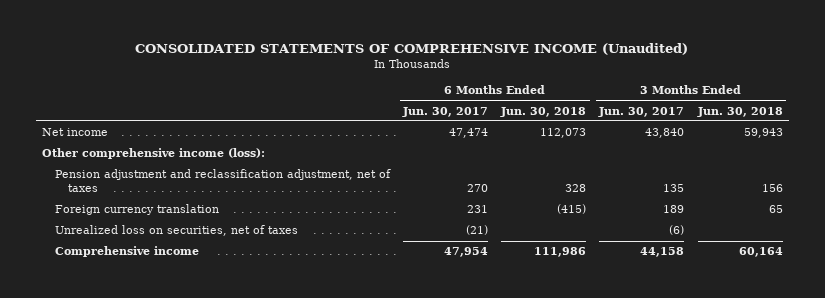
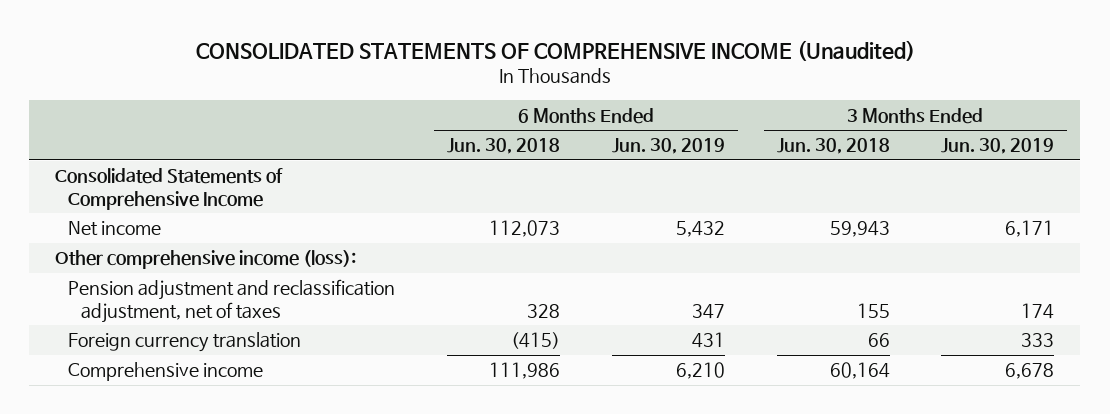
[402,106,489,117] Jun. 30, 2017 -> none
[598,106,685,117] Jun. 30, 2017 -> none
none -> [611,138,725,155] Jun. 30, 2019
none -> [941,138,1055,155] Jun. 30, 2019
none -> [55,168,284,211] Consolidated Statements of Comprehensive Income
[55,225,299,237] Unrealized loss on securities, net of taxes -> none
[761,184,783,193] 156 -> [856,303,890,319] 155
[768,205,783,214] 65 -> [867,333,890,348] 66

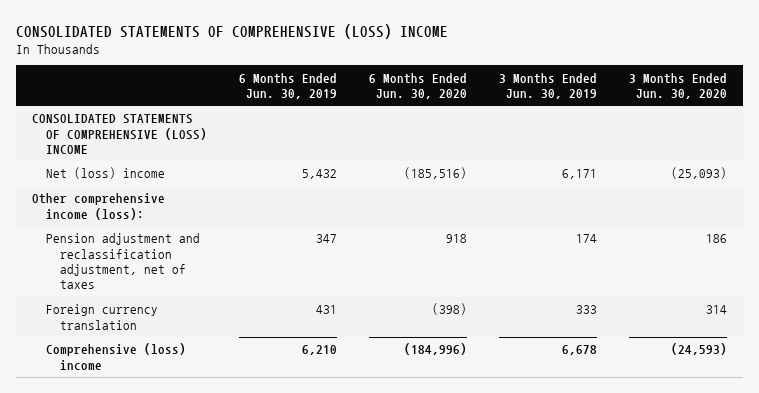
[195,39,915,61] CONSOLIDATED STATEMENTS OF COMPREHENSIVE INCOME (Unaudited) -> [16,23,449,39] CONSOLIDATED STATEMENTS OF COMPREHENSIVE (LOSS) INCOME
[446,138,560,155] Jun. 30, 2018 -> none
[776,138,890,155] Jun. 30, 2018 -> none
none -> [368,72,467,100] 6 Months Ended Jun. 30, 2020
none -> [628,72,727,100] 3 Months Ended Jun. 30, 2020
[55,168,284,211] Consolidated Statements of Comprehensive Income -> [32,114,207,155] CONSOLIDATED STATEMENTS OF COMPREHENSIVE (LOSS) INCOME
[68,221,162,237] Net income -> [45,167,165,180] Net (loss) income
[68,362,264,382] Comprehensive income -> [45,343,186,370] Comprehensive (loss) income

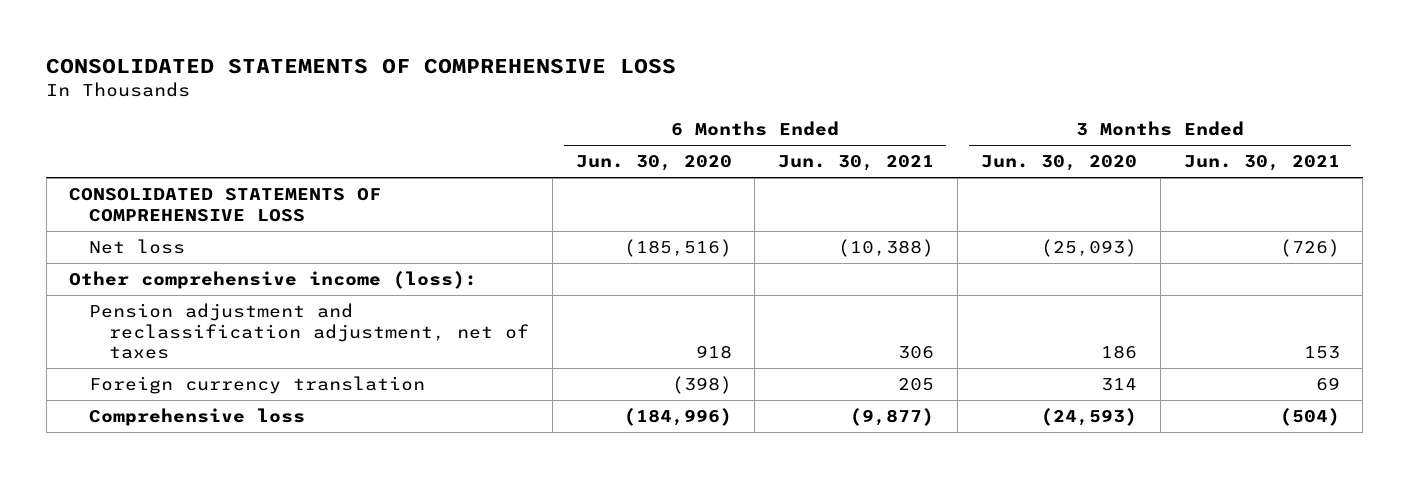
[16,23,449,39] CONSOLIDATED STATEMENTS OF COMPREHENSIVE (LOSS) INCOME -> [46,57,677,74] CONSOLIDATED STATEMENTS OF COMPREHENSIVE LOSS
[238,72,337,100] 6 Months Ended Jun. 30, 2019 -> none
[498,72,597,100] 3 Months Ended Jun. 30, 2019 -> none
none -> [778,155,935,172] Jun. 30, 2021
none -> [1183,155,1340,172] Jun. 30, 2021
[32,114,207,155] CONSOLIDATED STATEMENTS OF COMPREHENSIVE (LOSS) INCOME -> [69,188,382,222] CONSOLIDATED STATEMENTS OF COMPREHENSIVE LOSS
[45,167,165,180] Net (loss) income -> [89,239,186,255] Net loss
[45,343,186,370] Comprehensive (loss) income -> [89,408,306,427] Comprehensive loss

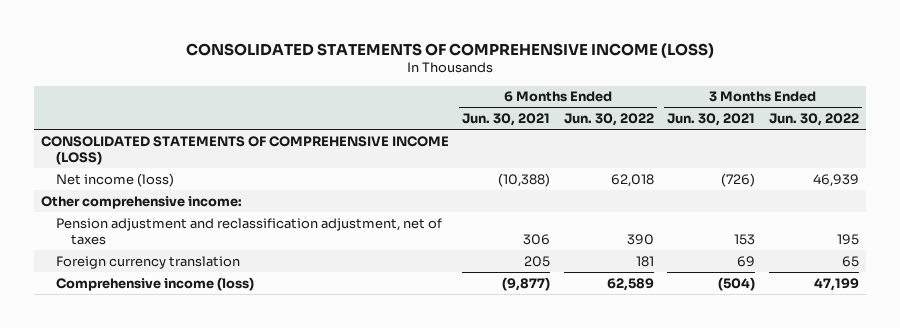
[46,57,677,74] CONSOLIDATED STATEMENTS OF COMPREHENSIVE LOSS -> [185,42,714,58] CONSOLIDATED STATEMENTS OF COMPREHENSIVE INCOME (LOSS)
[575,155,732,172] Jun. 30, 2020 -> none
[980,155,1137,172] Jun. 30, 2020 -> none
none -> [563,113,654,127] Jun. 30, 2022
none -> [769,113,860,127] Jun. 30, 2022
[69,188,382,222] CONSOLIDATED STATEMENTS OF COMPREHENSIVE LOSS -> [40,135,449,165] CONSOLIDATED STATEMENTS OF COMPREHENSIVE INCOME (LOSS)
[89,239,186,255] Net loss -> [55,172,174,187] Net income (loss)
[69,271,478,290] Other comprehensive income (loss): -> [40,195,242,209] Other comprehensive income:
[89,408,306,427] Comprehensive loss -> [55,276,254,291] Comprehensive income (loss)

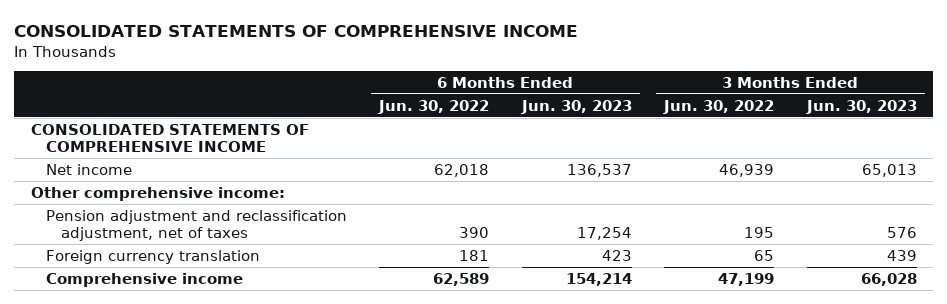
[185,42,714,58] CONSOLIDATED STATEMENTS OF COMPREHENSIVE INCOME (LOSS) -> [14,24,579,37] CONSOLIDATED STATEMENTS OF COMPREHENSIVE INCOME
[462,113,551,127] Jun. 30, 2021 -> none
[667,113,756,127] Jun. 30, 2021 -> none
none -> [520,99,632,114] Jun. 30, 2023
none -> [805,99,917,114] Jun. 30, 2023
[40,135,449,165] CONSOLIDATED STATEMENTS OF COMPREHENSIVE INCOME (LOSS) -> [30,123,309,152] CONSOLIDATED STATEMENTS OF COMPREHENSIVE INCOME
[55,172,174,187] Net income (loss) -> [45,163,132,175] Net income
[55,276,254,291] Comprehensive income (loss) -> [45,272,243,287] Comprehensive income

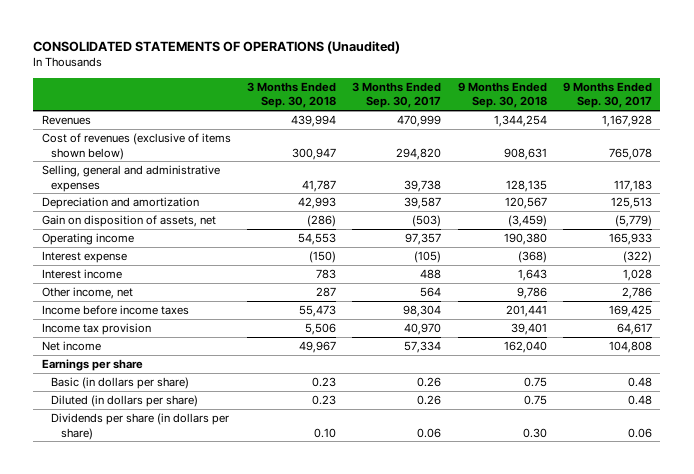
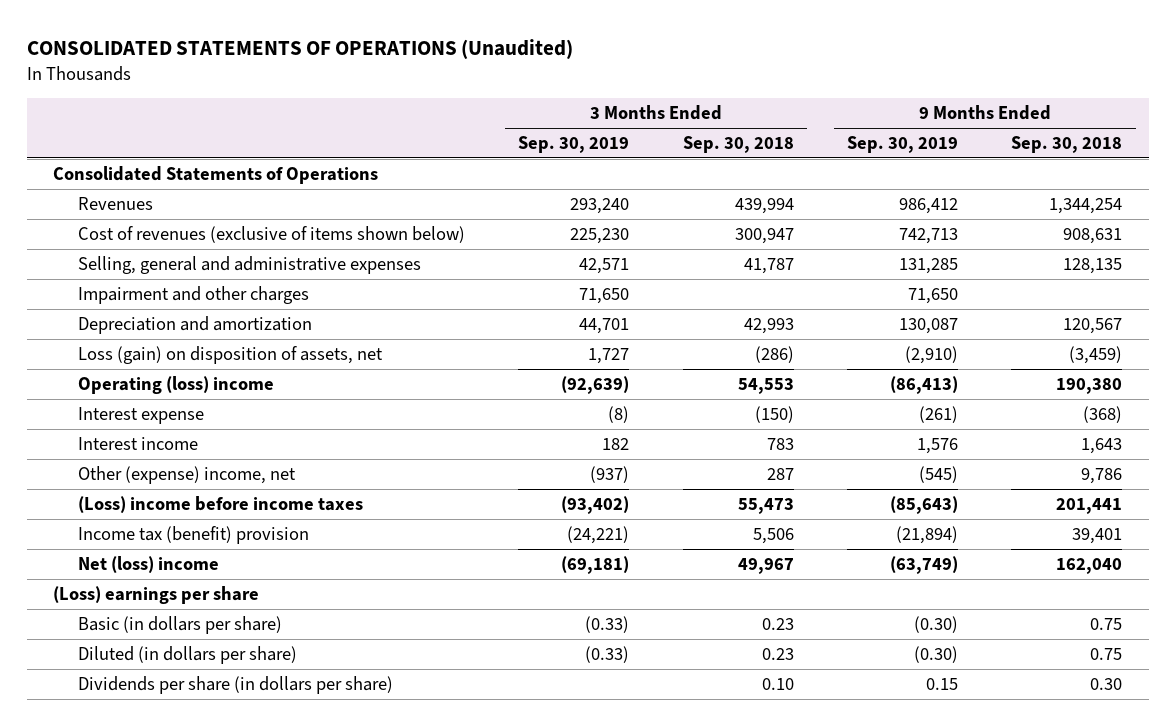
[352,81,442,109] 3 Months Ended Sep. 30, 2017 -> none
[563,81,653,109] 9 Months Ended Sep. 30, 2017 -> none
none -> [518,135,630,153] Sep. 30, 2019
none -> [846,135,958,153] Sep. 30, 2019
none -> [53,165,379,184] Consolidated Statements of Operations
none -> [78,285,310,304] Impairment and other charges
[41,214,216,227] Gain on disposition of assets, net -> [78,345,384,364] Loss (gain) on disposition of assets, net
[41,232,134,245] Operating income -> [78,375,275,394] Operating (loss) income
[41,286,133,299] Other income, net -> [78,465,297,484] Other (expense) income, net
[41,304,189,315] Income before income taxes -> [78,495,364,513] (Loss) income before income taxes
[41,322,151,335] Income tax provision -> [78,525,310,544] Income tax (benefit) provision
[41,340,101,351] Net income -> [78,555,220,573] Net (loss) income
[41,358,143,371] Earnings per share -> [53,585,260,604] (Loss) earnings per share

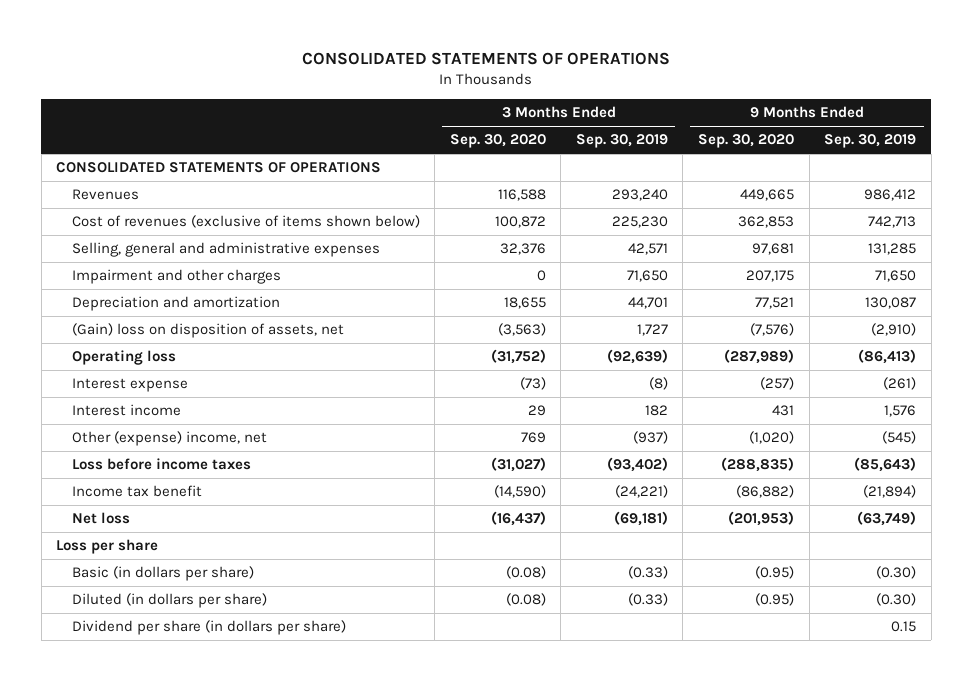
[26,39,573,60] CONSOLIDATED STATEMENTS OF OPERATIONS (Unaudited) -> [302,52,671,66] CONSOLIDATED STATEMENTS OF OPERATIONS
[682,135,794,153] Sep. 30, 2018 -> none
[1011,135,1123,153] Sep. 30, 2018 -> none
none -> [449,134,546,149] Sep. 30, 2020
none -> [698,134,795,149] Sep. 30, 2020
[53,165,379,184] Consolidated Statements of Operations -> [56,162,382,174] CONSOLIDATED STATEMENTS OF OPERATIONS
[78,345,384,364] Loss (gain) on disposition of assets, net -> [71,323,344,339] (Gain) loss on disposition of assets, net
[78,375,275,394] Operating (loss) income -> [71,350,176,366] Operating loss
[78,495,364,513] (Loss) income before income taxes -> [71,458,251,471] Loss before income taxes
[78,525,310,544] Income tax (benefit) provision -> [71,485,202,498] Income tax benefit
[78,555,220,573] Net (loss) income -> [71,512,130,525] Net loss
[53,585,260,604] (Loss) earnings per share -> [56,539,159,555] Loss per share
[78,675,394,694] Dividends per share (in dollars per share) -> [71,620,346,636] Dividend per share (in dollars per share)

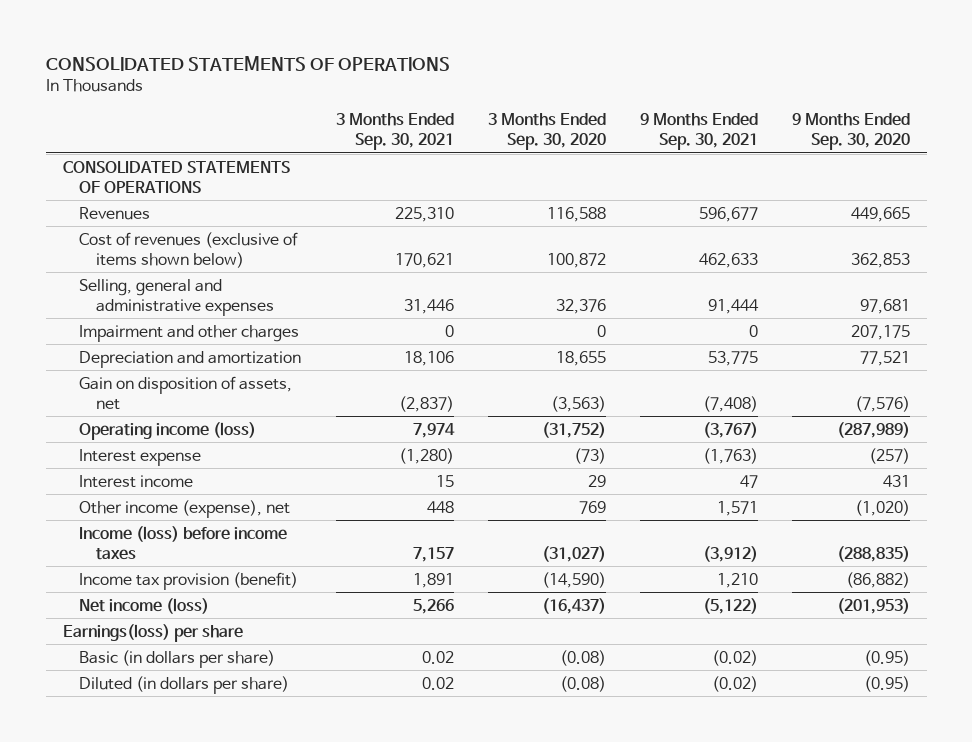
[575,134,668,149] Sep. 30, 2019 -> none
[824,134,917,149] Sep. 30, 2019 -> none
none -> [335,113,454,151] 3 Months Ended Sep. 30, 2021
none -> [639,113,758,151] 9 Months Ended Sep. 30, 2021
[71,323,344,339] (Gain) loss on disposition of assets, net -> [79,375,293,410] Gain on disposition of assets, net
[71,350,176,366] Operating loss -> [79,421,257,440] Operating income (loss)
[71,431,267,447] Other (expense) income, net -> [79,499,291,518] Other income (expense), net
[71,458,251,471] Loss before income taxes -> [79,525,288,560] Income (loss) before income taxes
[71,485,202,498] Income tax benefit -> [79,571,299,590] Income tax provision (benefit)
[71,512,130,525] Net loss -> [79,597,210,614] Net income (loss)
[56,539,159,555] Loss per share -> [62,623,243,642] Earnings(loss) per share
[71,620,346,636] Dividend per share (in dollars per share) -> none

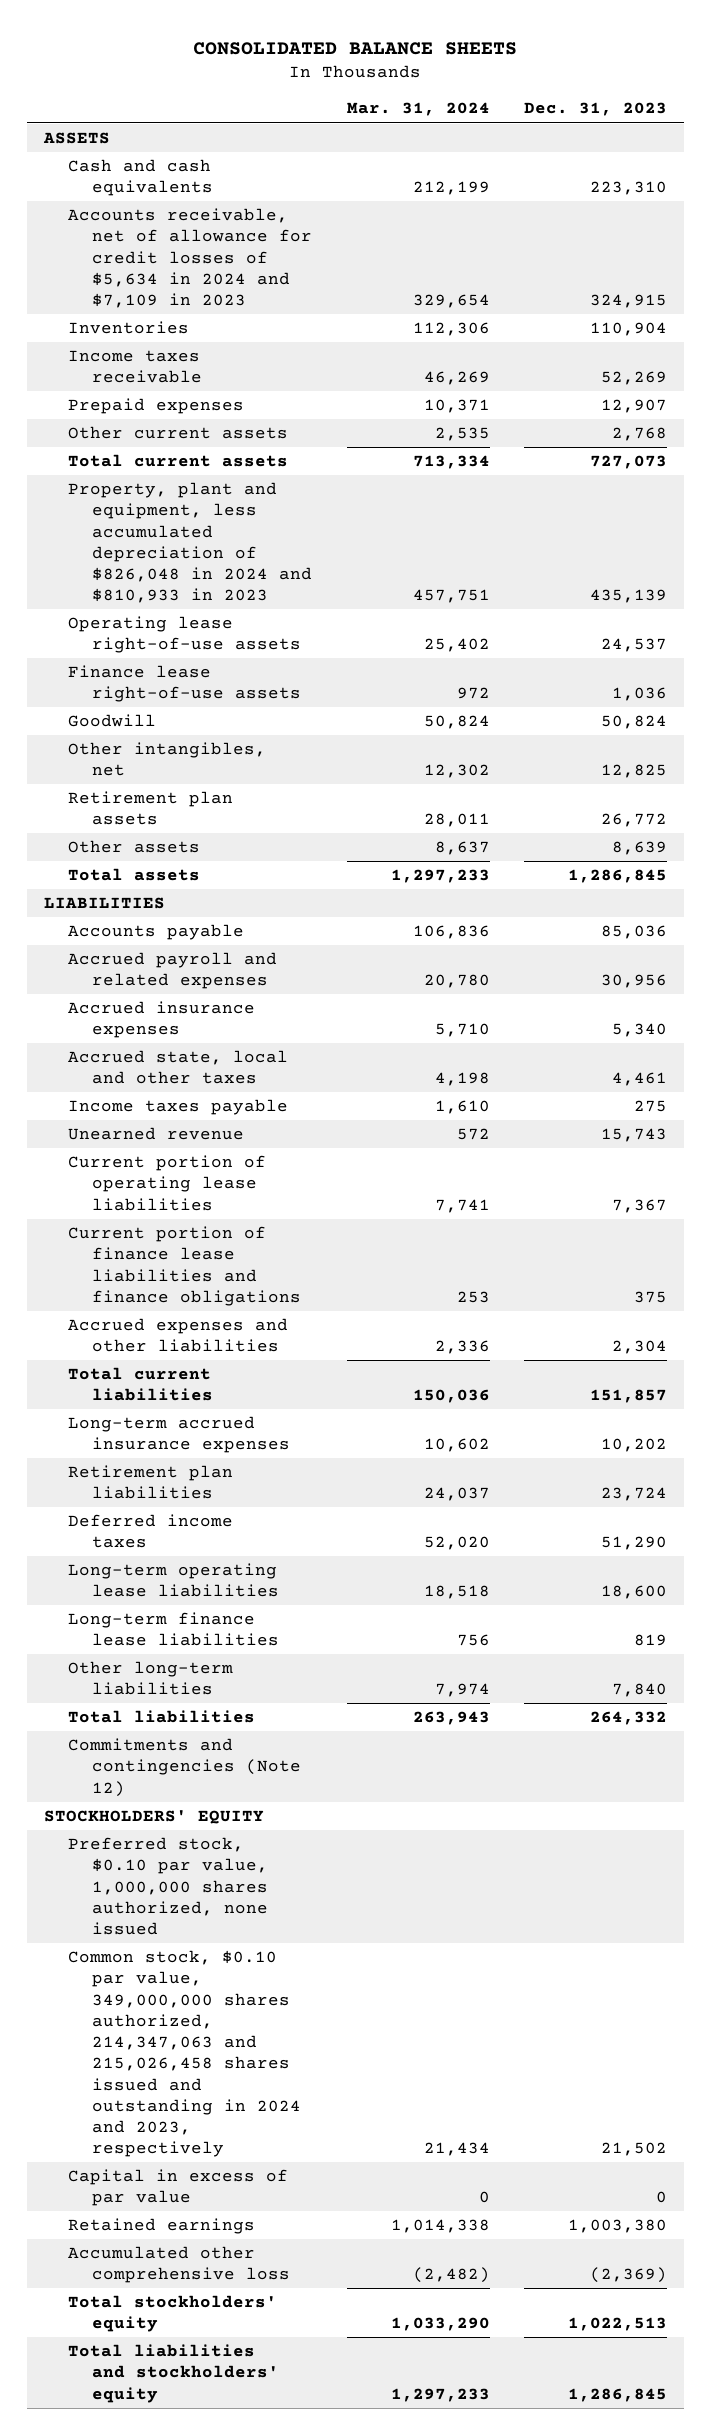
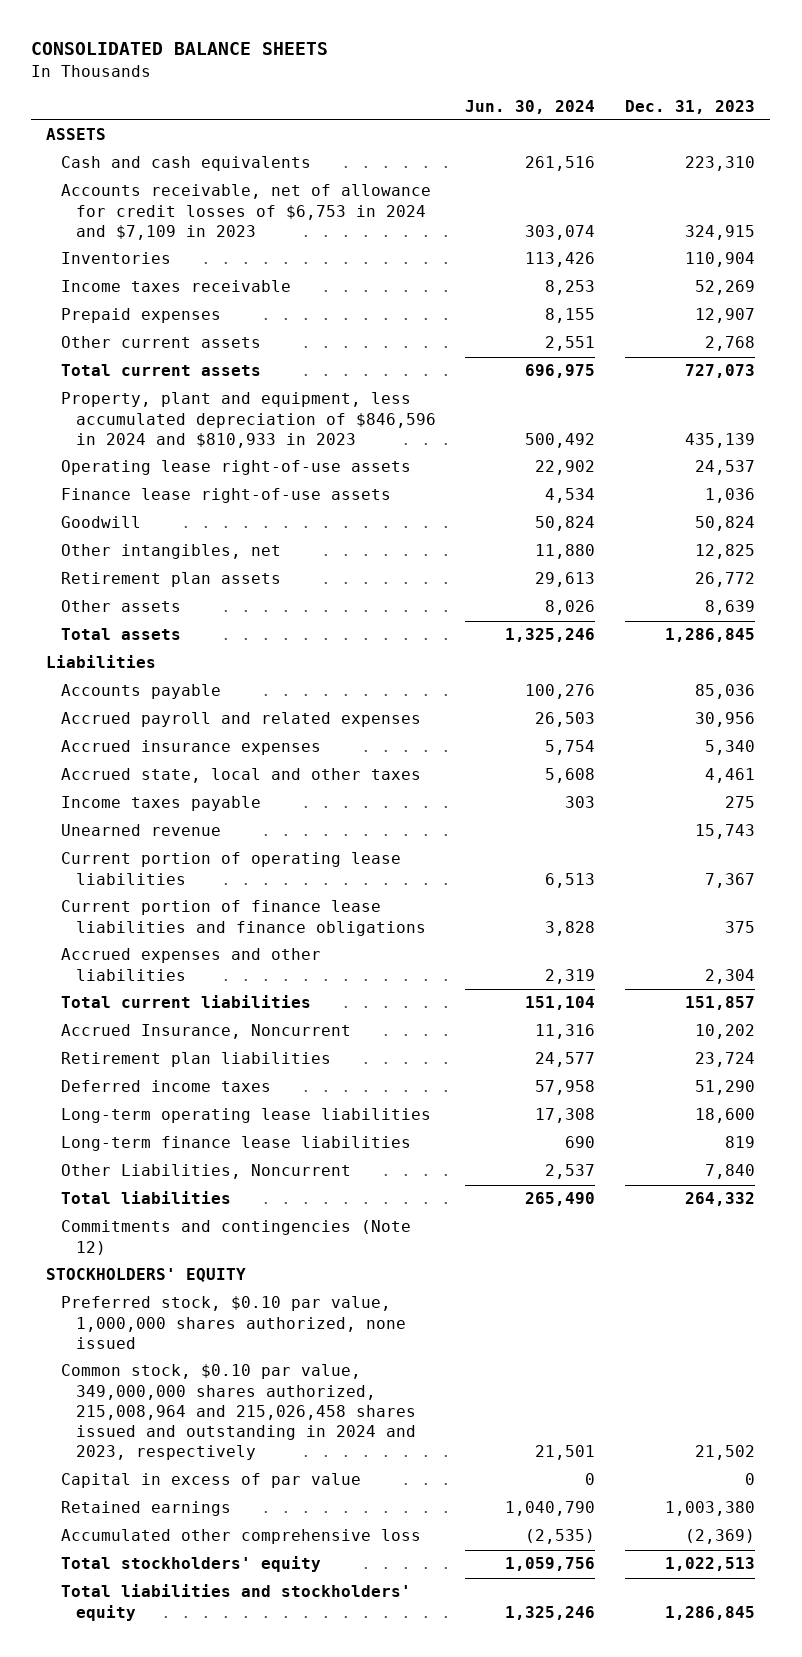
[346,102,490,117] Mar. 31, 2024 -> none
none -> [465,99,596,114] Jun. 30, 2024
[68,208,313,309] Accounts receivable, net of allowance for credit losses of $5,634 in 2024 and $7,109 in 2023 -> [60,184,431,240] Accounts receivable, net of allowance for credit losses of $6,753 in 2024 and $7,109 in 2023
[68,482,313,604] Property, plant and equipment, less accumulated depreciation of $826,048 in 2024 and $810,933 in 2023 -> [60,392,436,448] Property, plant and equipment, less accumulated depreciation of $846,596 in 2024 and $810,933 in 2023
[43,897,165,910] LIABILITIES -> [46,655,157,669] Liabilities
[68,1416,291,1454] Long-term accrued insurance expenses -> [60,1024,351,1040] Accrued Insurance, Noncurrent
[68,1661,234,1696] Other long-term liabilities -> [60,1164,351,1180] Other Liabilities, Noncurrent
[68,1950,302,2158] Common stock, $0.10 par value, 349,000,000 shares authorized, 214,347,063 and 215,026,458 shares issued and outstanding in 2024 and 2023, respectively -> [60,1364,416,1461] Common stock, $0.10 par value, 349,000,000 shares authorized, 215,008,964 and 215,026,458 shares issued and outstanding in 2024 and 2023, respectively

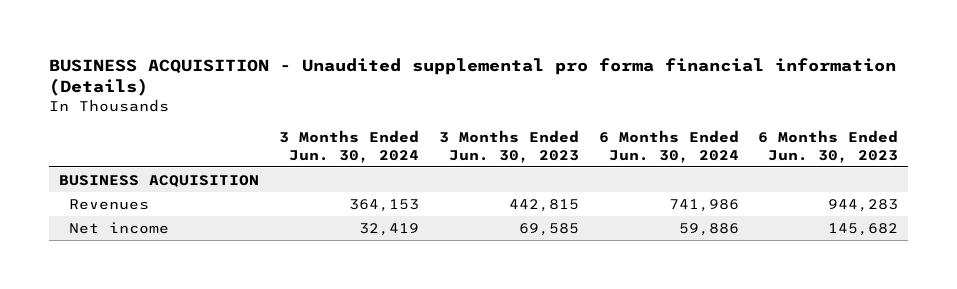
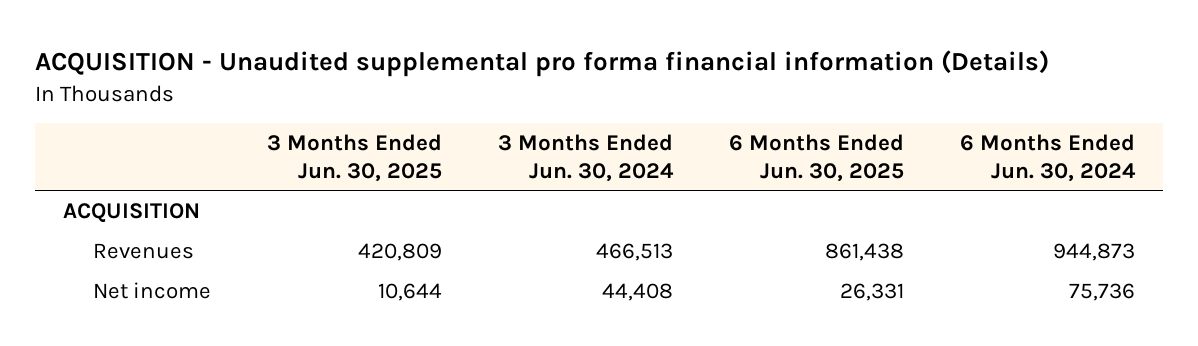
[48,57,896,97] BUSINESS ACQUISITION - Unaudited supplemental pro forma financial information (Details) -> [35,50,1050,78] ACQUISITION - Unaudited supplemental pro forma financial information (Details)
[438,130,579,163] 3 Months Ended Jun. 30, 2023 -> none
[758,130,899,163] 6 Months Ended Jun. 30, 2023 -> none
none -> [267,134,443,182] 3 Months Ended Jun. 30, 2025
none -> [728,134,904,182] 6 Months Ended Jun. 30, 2025
[58,175,259,188] BUSINESS ACQUISITION -> [63,202,201,223] ACQUISITION
[348,199,419,213] 364,153 -> [595,242,673,261] 466,513
[668,199,739,213] 741,986 -> [1052,242,1135,261] 944,873
[358,223,419,237] 32,419 -> [601,282,673,301] 44,408
[678,223,739,237] 59,886 -> [1068,282,1135,301] 75,736

